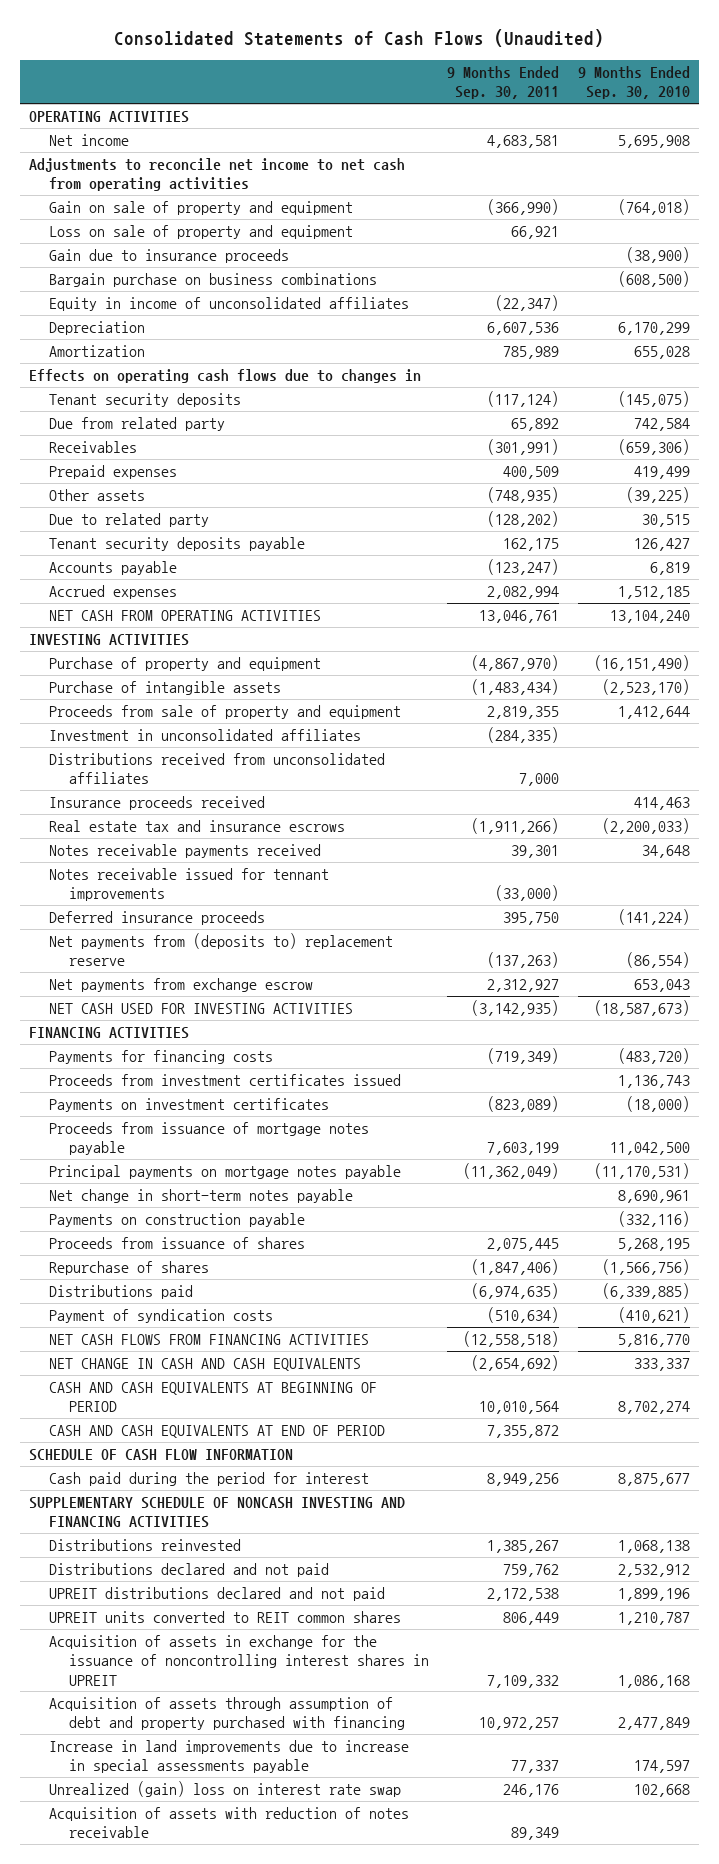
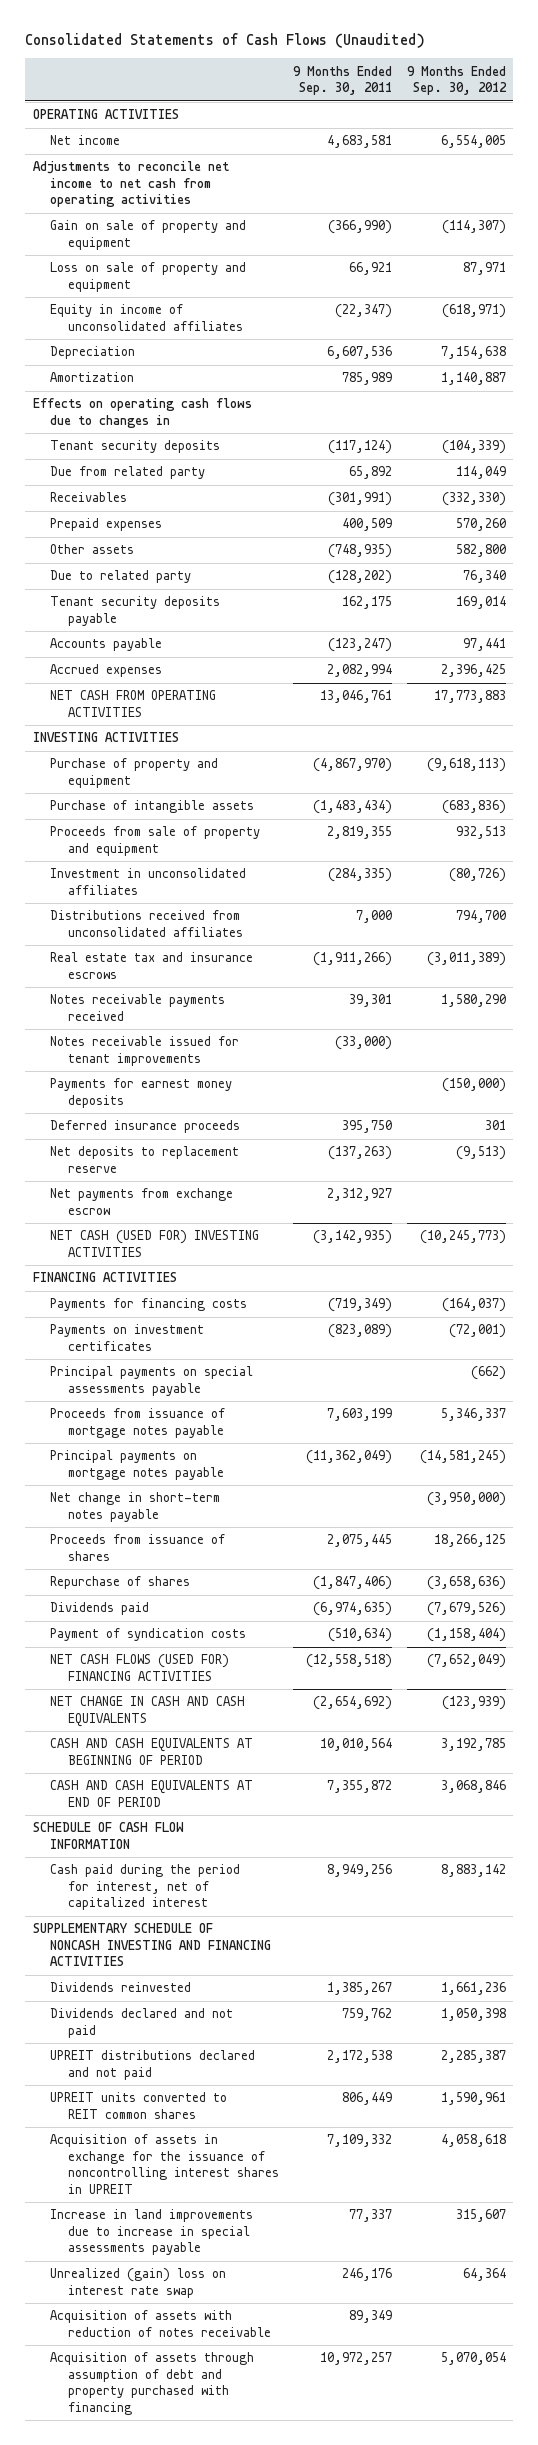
[577,66,690,100] 9 Months Ended Sep. 30, 2010 -> none
none -> [406,65,507,96] 9 Months Ended Sep. 30, 2012
[48,249,289,264] Gain due to insurance proceeds -> none
[48,273,377,288] Bargain purchase on business combinations -> none
[48,796,265,811] Insurance proceeds received -> none
[48,868,329,902] Notes receivable issued for tennant improvements -> [50,1036,240,1066] Notes receivable issued for tenant improvements
none -> [50,1078,233,1108] Payments for earnest money deposits
[48,933,393,967] Net payments from (deposits to) replacement reserve -> [50,1146,240,1173] Net deposits to replacement reserve
[48,1003,353,1015] NET CASH USED FOR INVESTING ACTIVITIES -> [50,1230,260,1257] NET CASH (USED FOR) INVESTING ACTIVITIES
[48,1074,401,1087] Proceeds from investment certificates issued -> none
none -> [50,1366,254,1396] Principal payments on special assessments payable
[48,1213,305,1228] Payments on construction payable -> none
[48,1285,193,1300] Distributions paid -> [50,1602,150,1616] Dividends paid
[48,1334,369,1346] NET CASH FLOWS FROM FINANCING ACTIVITIES -> [50,1654,230,1681] NET CASH FLOWS (USED FOR) FINANCING ACTIVITIES
[48,1472,369,1487] Cash paid during the period for interest -> [50,1864,241,1911] Cash paid during the period for interest, net of capitalized interest
[48,1539,241,1552] Distributions reinvested -> [50,1982,192,1993] Dividends reinvested
[48,1563,329,1578] Distributions declared and not paid -> [50,2008,234,2038] Dividends declared and not paid
[48,1697,405,1731] Acquisition of assets through assumption of debt and property purchased with financing -> [50,2352,255,2415] Acquisition of assets through assumption of debt and property purchased with financing

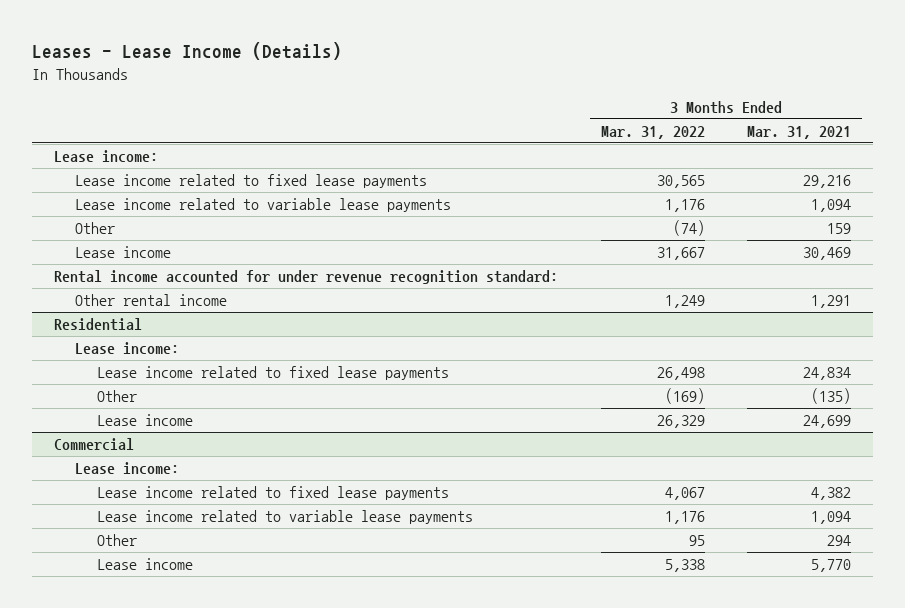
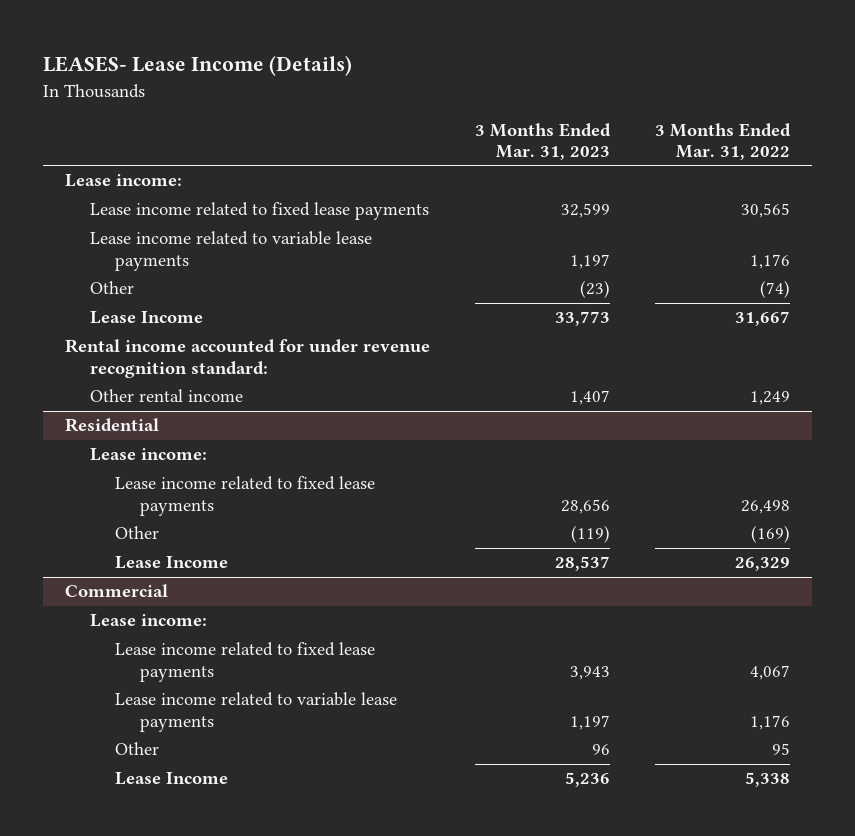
[32,42,343,61] Leases - Lease Income (Details) -> [42,55,352,77] LEASES- Lease Income (Details)
[747,125,852,139] Mar. 31, 2021 -> none
none -> [475,122,612,161] 3 Months Ended Mar. 31, 2023
[75,246,172,259] Lease income -> [90,311,204,325] Lease Income
[97,414,194,427] Lease income -> [115,556,229,570] Lease Income
[97,558,194,571] Lease income -> [115,772,229,786] Lease Income

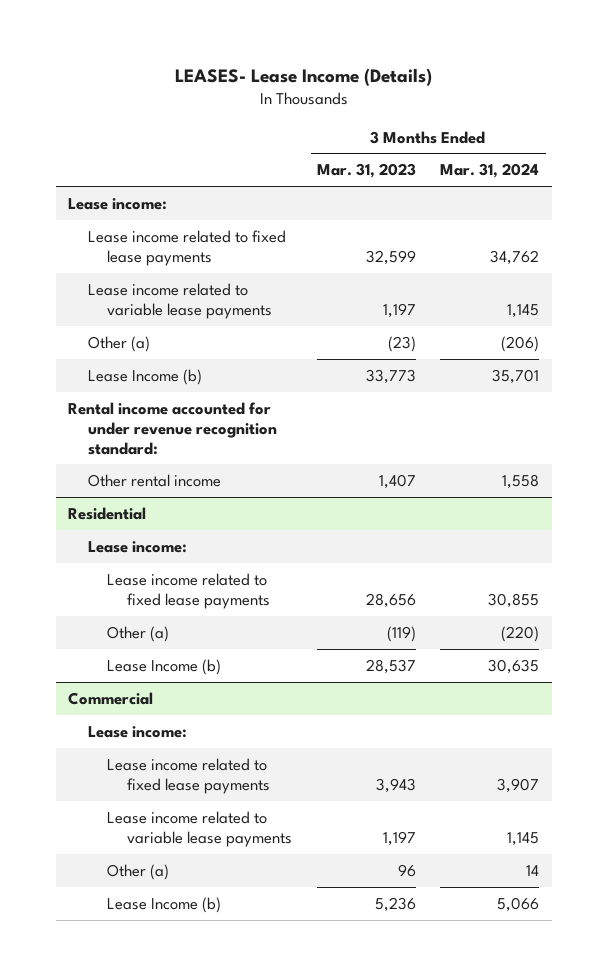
[654,122,791,161] 3 Months Ended Mar. 31, 2022 -> none
none -> [440,163,540,179] Mar. 31, 2024
[90,281,135,295] Other -> [87,335,150,352] Other (a)
[90,311,204,325] Lease Income -> [87,368,202,385] Lease Income (b)
[115,526,160,540] Other -> [107,625,170,642] Other (a)
[115,556,229,570] Lease Income -> [107,658,222,675] Lease Income (b)
[115,742,160,756] Other -> [107,863,170,880] Other (a)
[115,772,229,786] Lease Income -> [107,896,222,913] Lease Income (b)

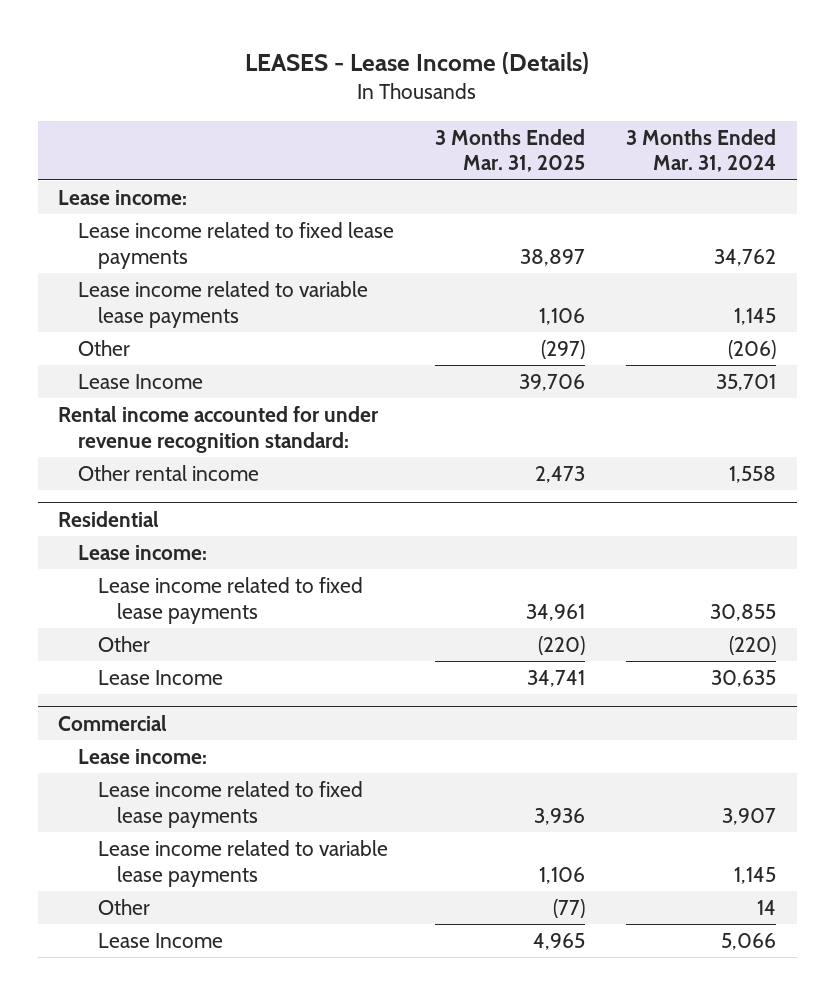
[174,67,432,86] LEASES- Lease Income (Details) -> [245,51,590,74] LEASES - Lease Income (Details)
[316,163,416,179] Mar. 31, 2023 -> none
none -> [435,128,586,173] 3 Months Ended Mar. 31, 2025
[87,335,150,352] Other (a) -> [78,340,131,357] Other
[87,368,202,385] Lease Income (b) -> [78,374,204,390] Lease Income
[107,625,170,642] Other (a) -> [97,636,150,653] Other
[107,658,222,675] Lease Income (b) -> [97,670,223,686] Lease Income
[107,863,170,880] Other (a) -> [97,899,150,916] Other
[107,896,222,913] Lease Income (b) -> [97,933,223,949] Lease Income

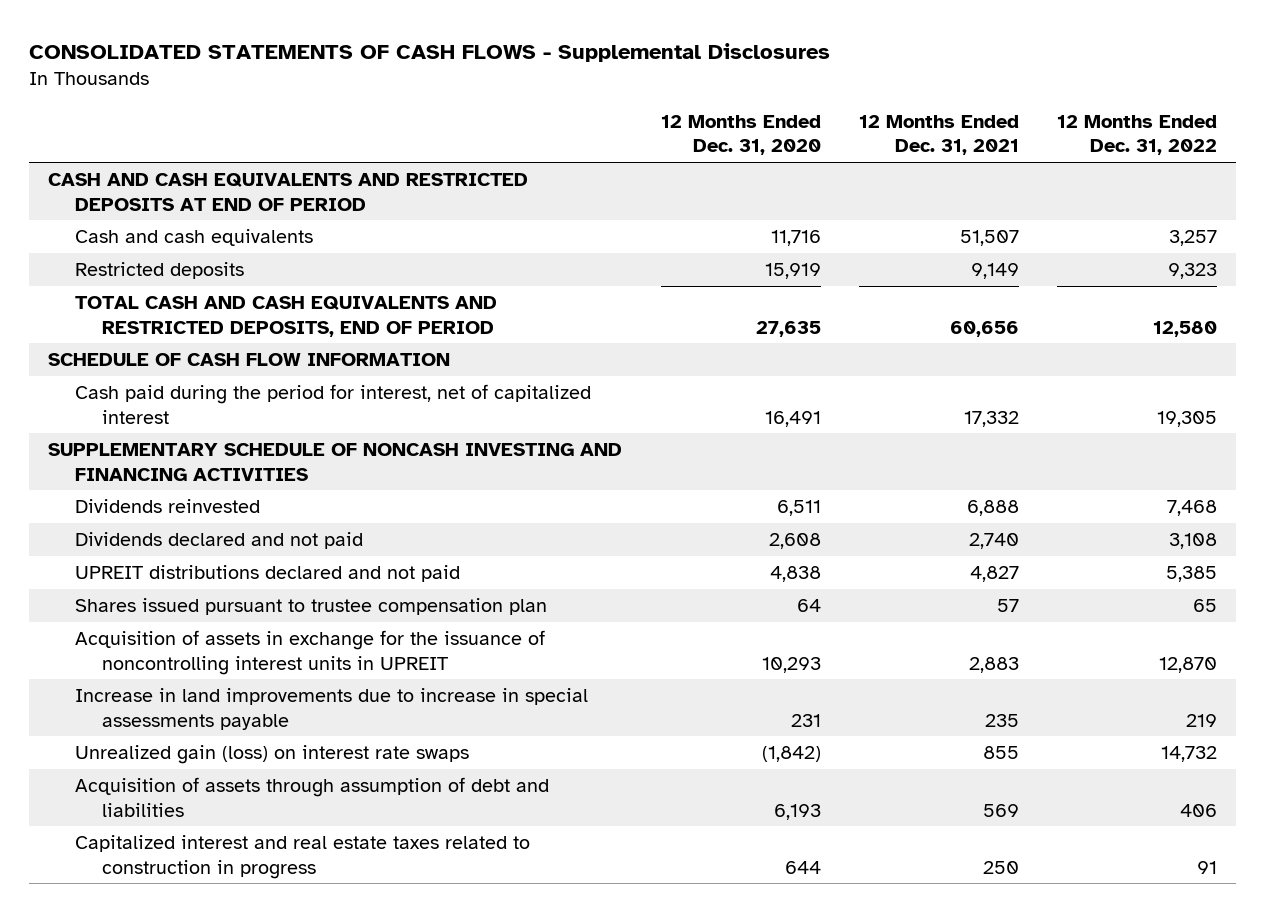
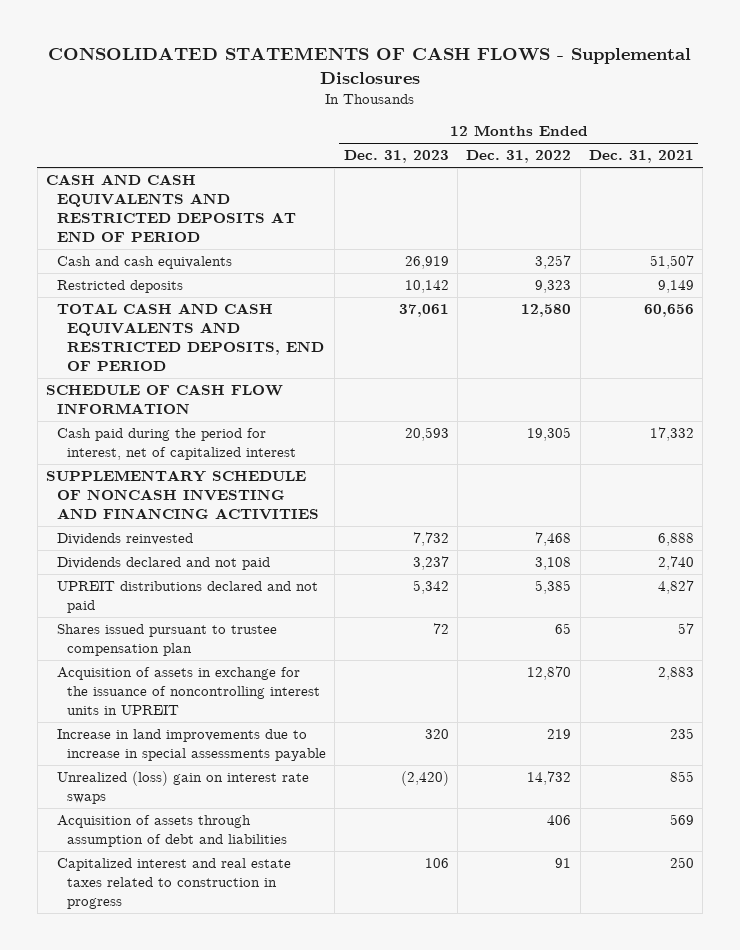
[660,114,821,156] 12 Months Ended Dec. 31, 2020 -> none
none -> [343,150,449,164] Dec. 31, 2023
[75,744,470,764] Unrealized gain (loss) on interest rate swaps -> [56,771,309,805] Unrealized (loss) gain on interest rate swaps

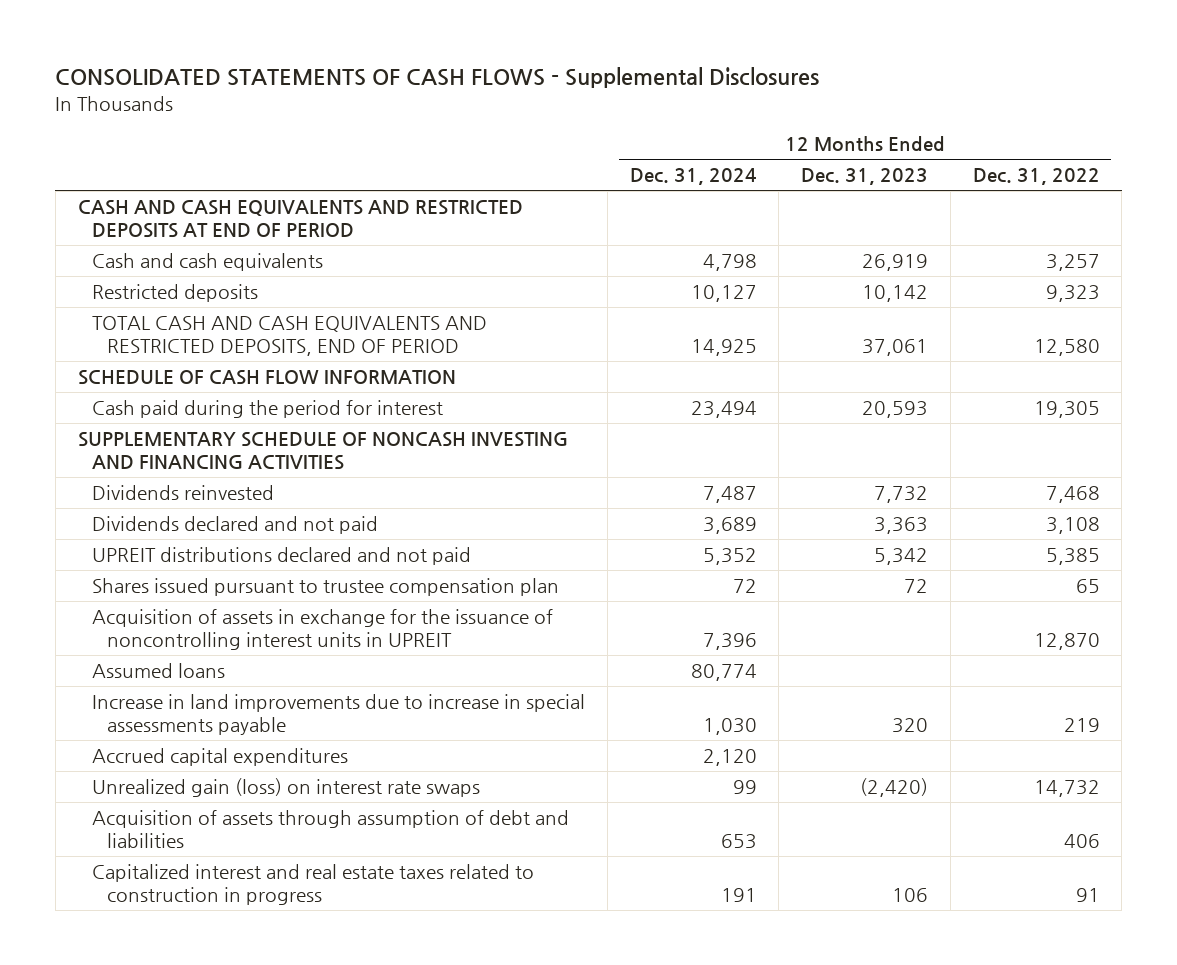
[588,150,694,164] Dec. 31, 2021 -> none
none -> [629,168,757,186] Dec. 31, 2024
[56,428,297,461] Cash paid during the period for interest, net of capitalized interest -> [92,399,444,418] Cash paid during the period for interest
[412,556,449,571] 3,237 -> [874,516,929,534] 3,363
none -> [92,662,226,678] Assumed loans
none -> [92,747,349,766] Accrued capital expenditures
[56,771,309,805] Unrealized (loss) gain on interest rate swaps -> [92,777,481,797] Unrealized gain (loss) on interest rate swaps

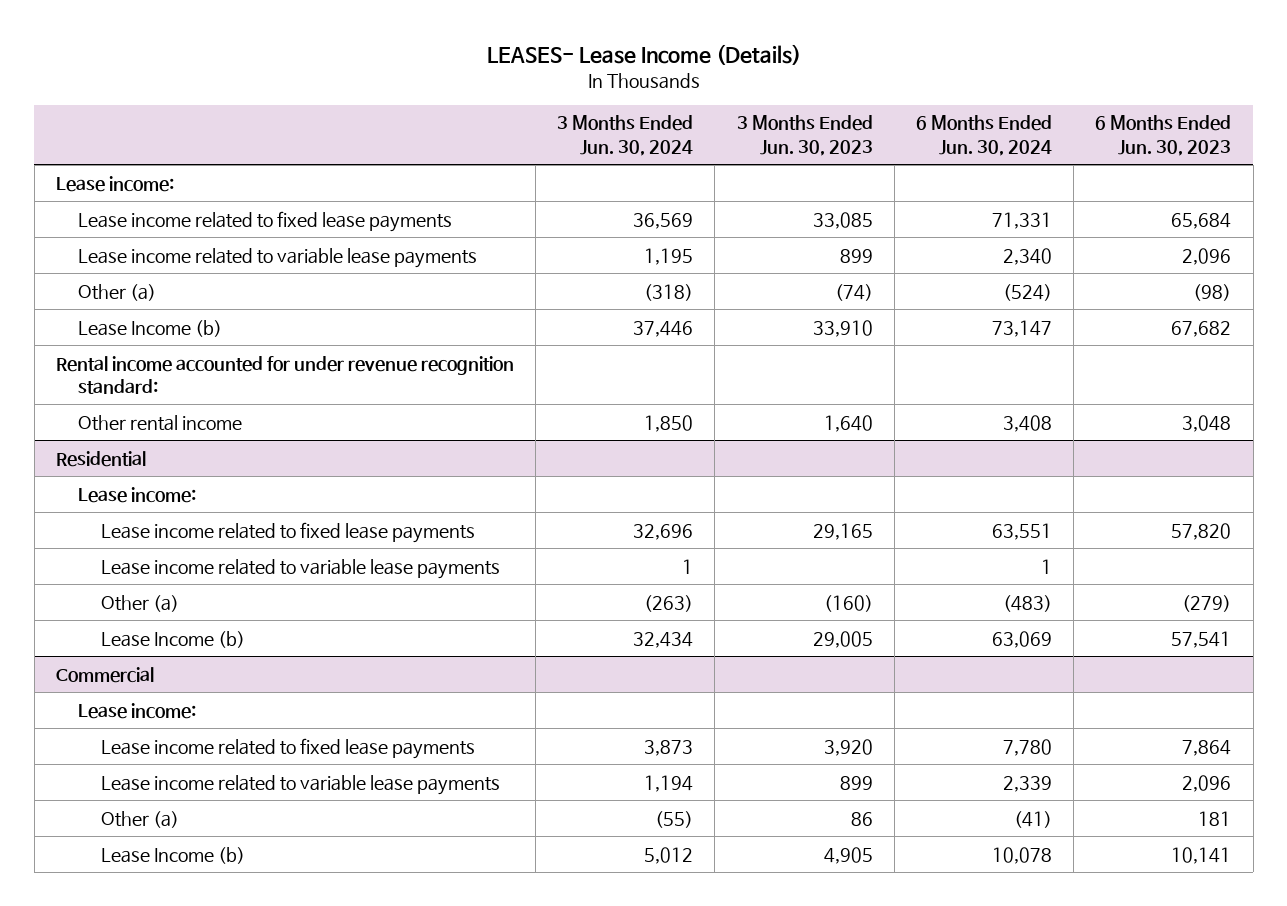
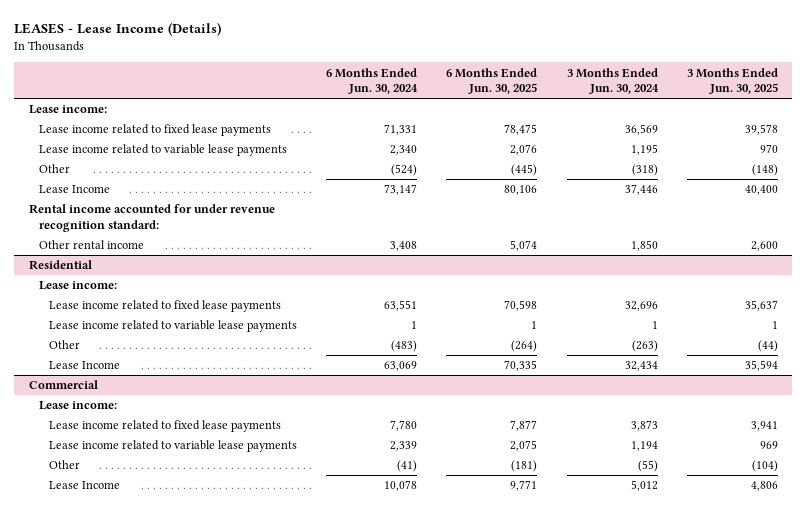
[486,44,801,66] LEASES- Lease Income (Details) -> [14,22,222,37] LEASES - Lease Income (Details)
[736,115,873,156] 3 Months Ended Jun. 30, 2023 -> none
[1095,115,1232,156] 6 Months Ended Jun. 30, 2023 -> none
none -> [446,67,538,95] 6 Months Ended Jun. 30, 2025
none -> [686,67,778,95] 3 Months Ended Jun. 30, 2025
[78,283,157,301] Other (a) -> [38,164,70,174] Other
[78,319,223,337] Lease Income (b) -> [38,185,110,194] Lease Income
[101,594,180,612] Other (a) -> [49,340,81,350] Other
[101,630,246,648] Lease Income (b) -> [49,361,121,370] Lease Income
[101,810,180,828] Other (a) -> [49,460,81,470] Other
[101,846,246,864] Lease Income (b) -> [49,481,121,490] Lease Income

